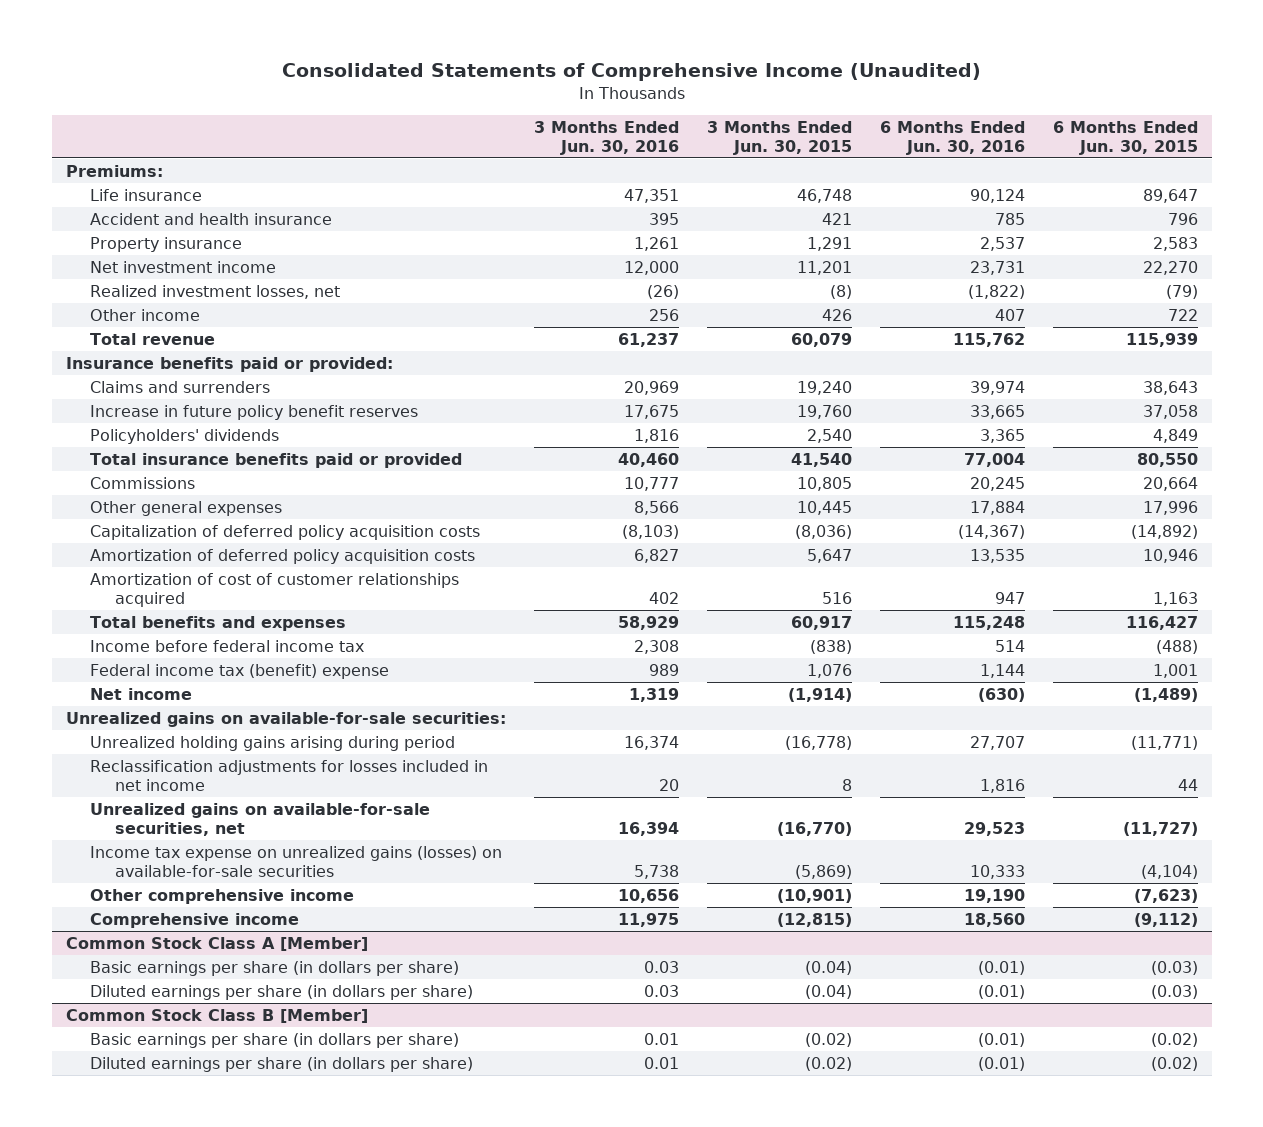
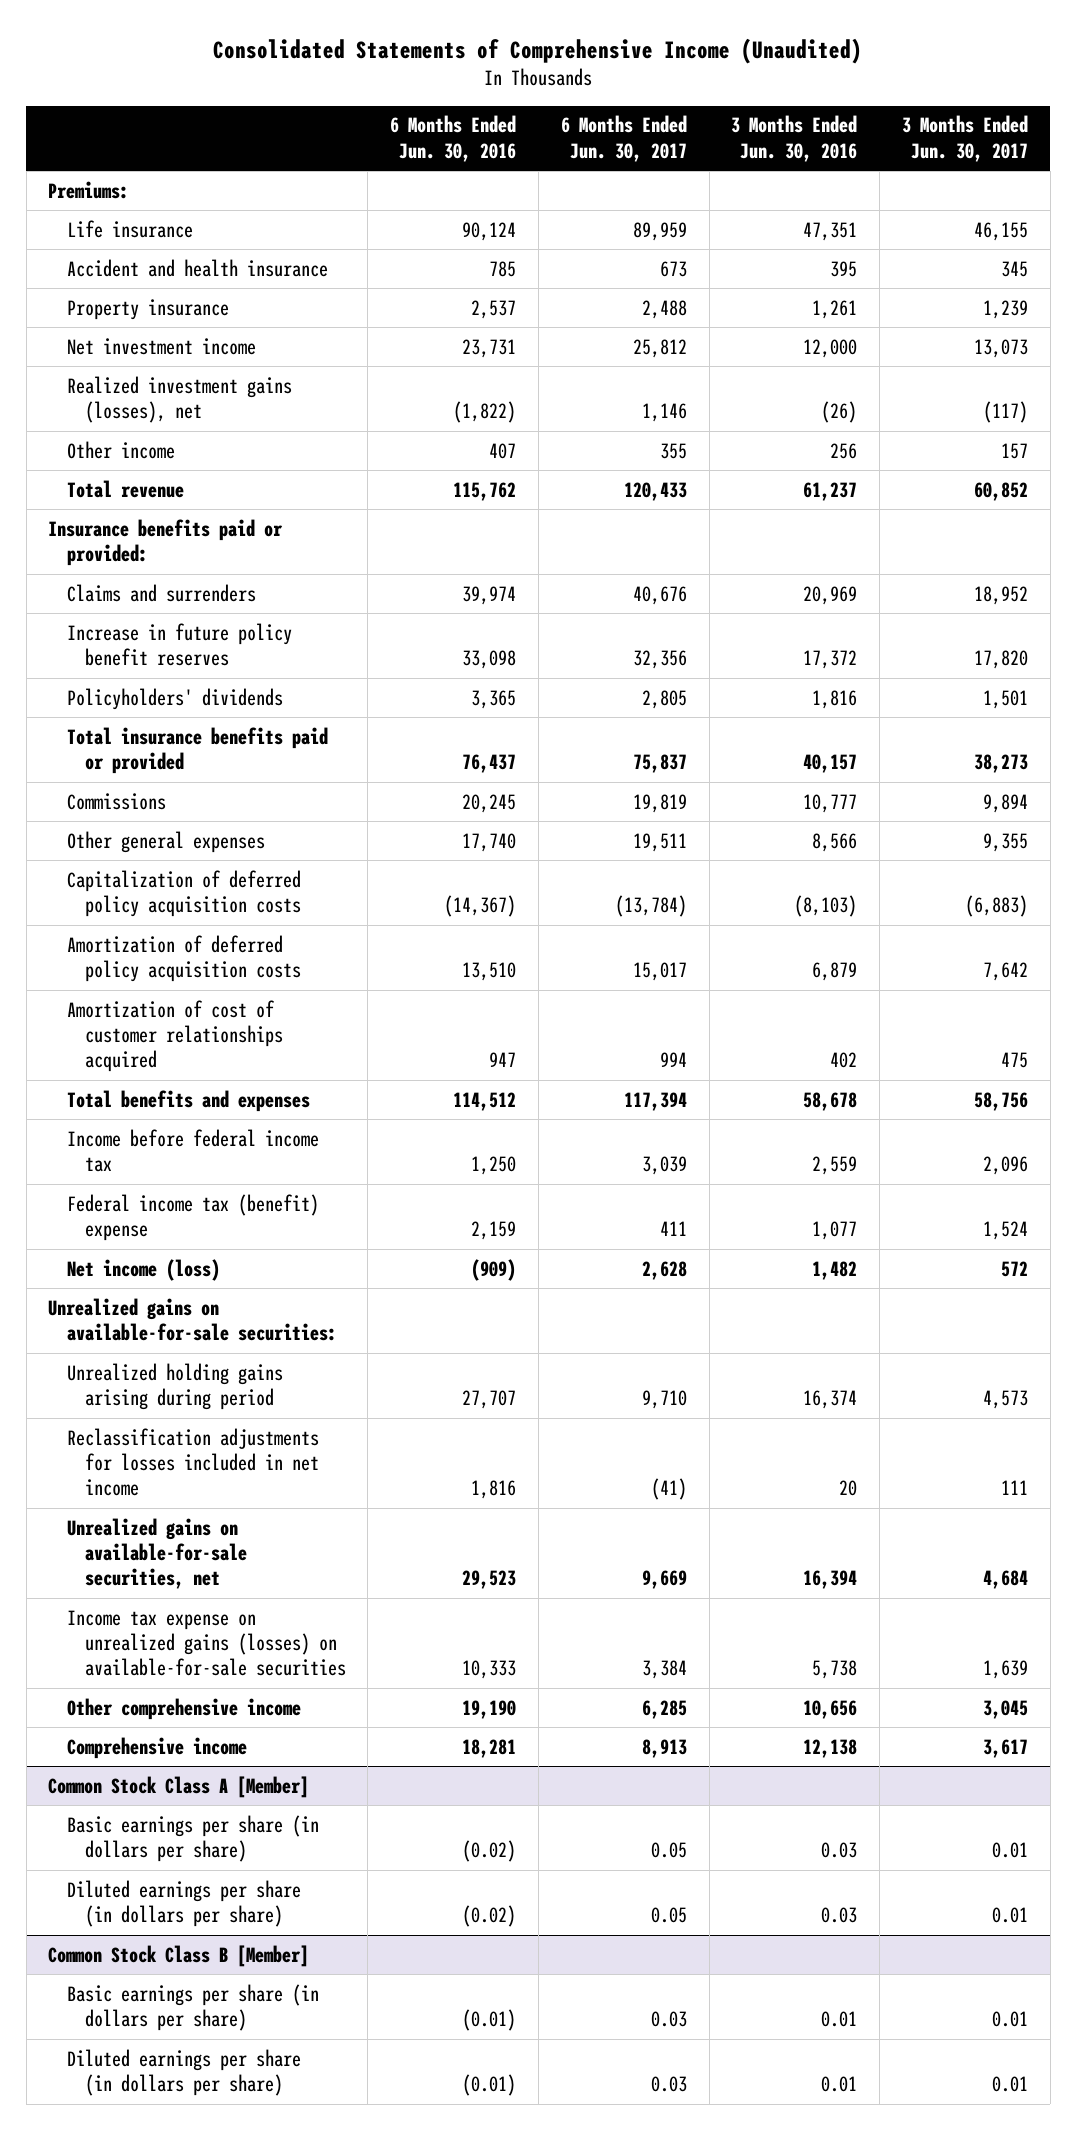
[706,120,852,155] 3 Months Ended Jun. 30, 2015 -> none
[1052,120,1198,155] 6 Months Ended Jun. 30, 2015 -> none
none -> [560,115,687,162] 6 Months Ended Jun. 30, 2017
none -> [902,115,1029,162] 3 Months Ended Jun. 30, 2017
[90,284,341,299] Realized investment losses, net -> [66,375,292,424] Realized investment gains (losses), net
[623,404,679,419] 17,675 -> [803,650,858,670] 17,372
[969,404,1025,419] 33,665 -> [462,650,517,670] 33,098
[617,452,679,467] 40,460 -> [803,754,858,774] 40,157
[963,452,1025,467] 77,004 -> [462,754,517,774] 76,437
[969,500,1025,515] 17,884 -> [462,832,517,852] 17,740
[633,548,679,563] 6,827 -> [812,962,858,982] 6,879
[969,548,1025,563] 13,535 -> [462,962,517,982] 13,510
[617,615,679,630] 58,929 -> [803,1091,858,1111] 58,678
[952,615,1025,630] 115,248 -> [453,1091,517,1111] 114,512
[633,639,679,654] 2,308 -> [812,1156,858,1176] 2,559
[994,639,1025,652] 514 -> [471,1156,517,1176] 1,250
[648,663,679,676] 989 -> [812,1221,858,1241] 1,077
[979,663,1025,678] 1,144 -> [471,1221,517,1241] 2,159
[90,687,193,700] Net income -> [66,1258,220,1281] Net income (loss)
[628,687,679,702] 1,319 -> [812,1260,858,1280] 1,482
[977,687,1025,702] (630) -> [471,1258,517,1281] (909)
[617,912,679,927] 11,975 -> [803,1738,858,1758] 12,138
[963,912,1025,927] 18,560 -> [462,1738,517,1758] 18,281
[977,960,1025,975] (0.01) -> [462,1840,517,1863] (0.02)
[977,984,1025,999] (0.01) -> [462,1905,517,1928] (0.02)

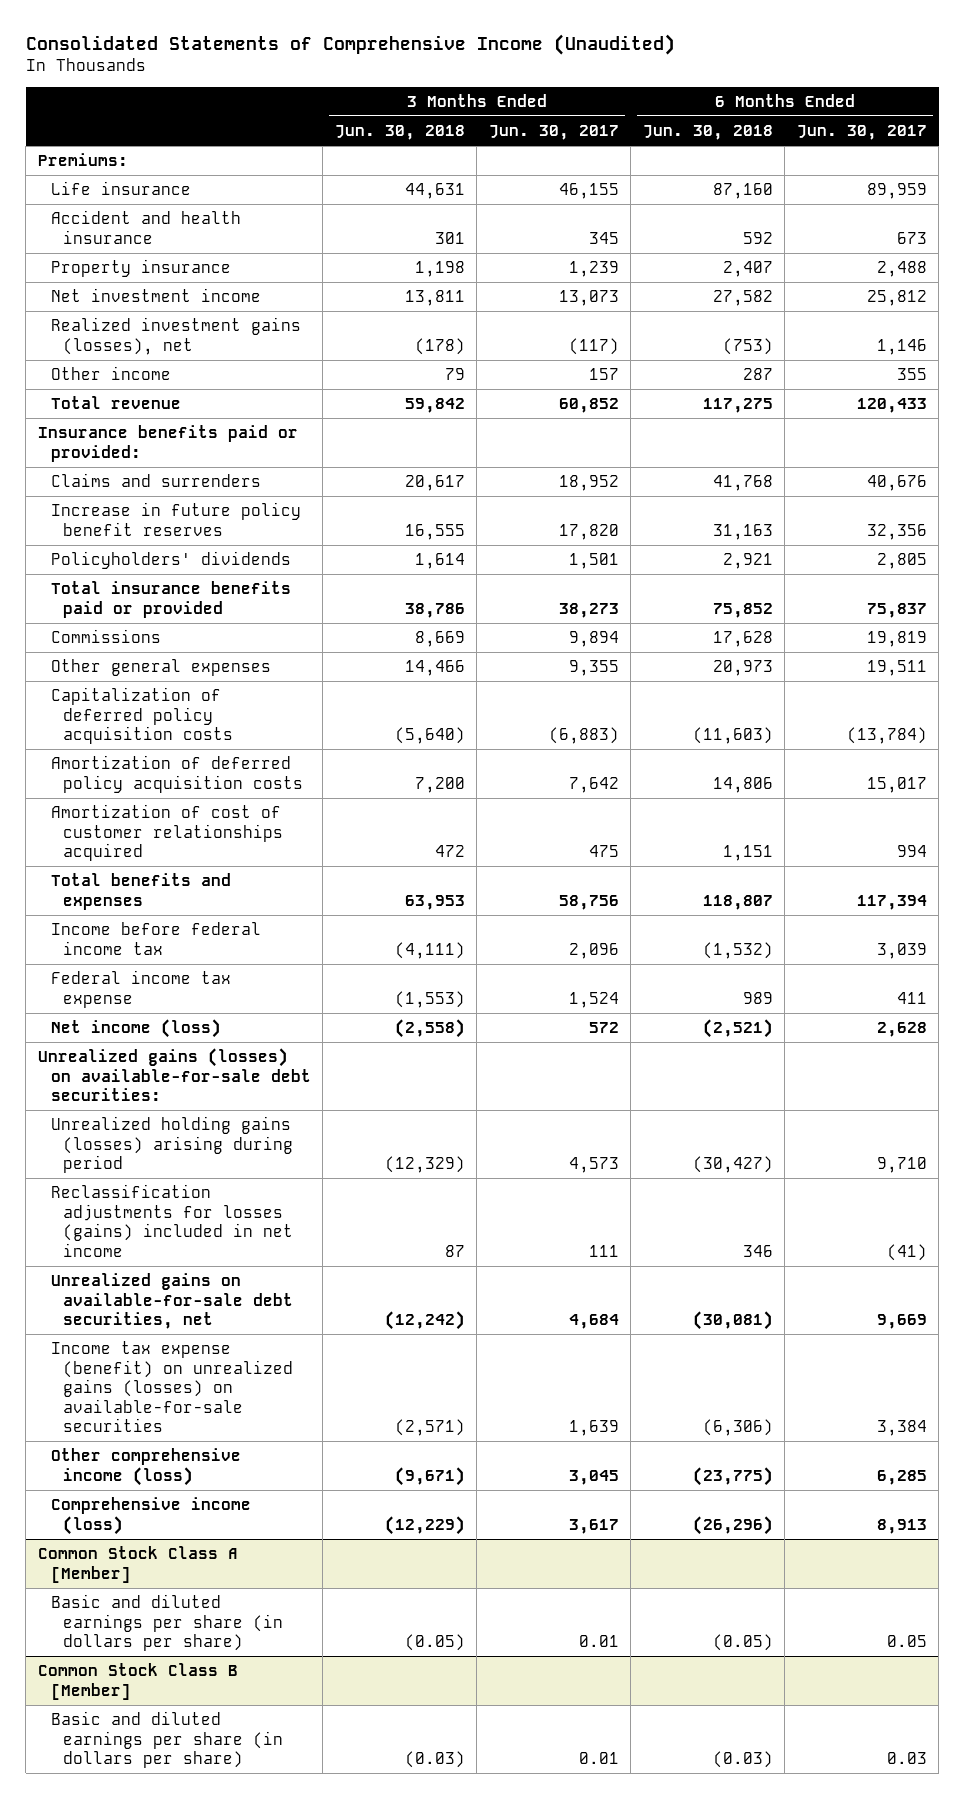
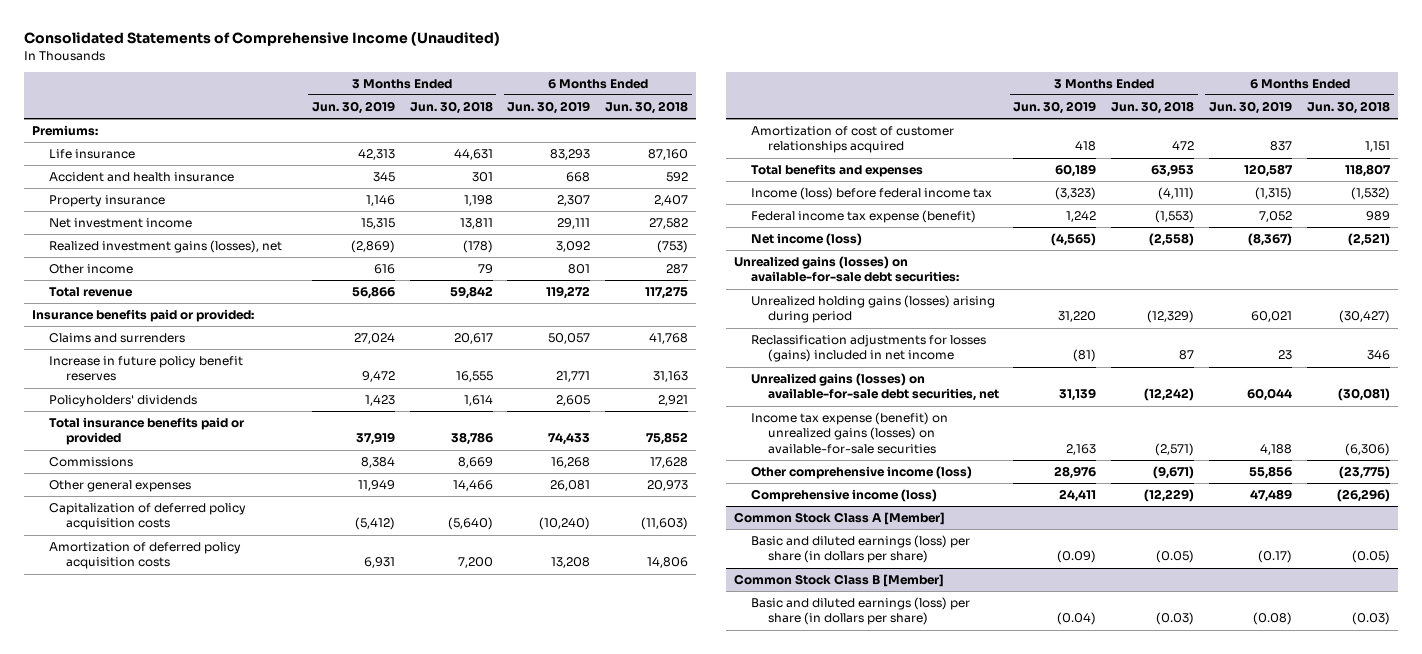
[488,124,619,140] Jun. 30, 2017 -> none
[796,124,927,140] Jun. 30, 2017 -> none
none -> [311,100,395,114] Jun. 30, 2019
none -> [507,100,591,114] Jun. 30, 2019
[50,922,261,955] Income before federal income tax -> [750,187,992,201] Income (loss) before federal income tax
[50,970,231,1008] Federal income tax expense -> [750,210,976,224] Federal income tax expense (benefit)
[50,1273,294,1330] Unrealized gains on available-for-sale debt securities, net -> [750,373,999,402] Unrealized gains (losses) on available-for-sale debt securities, net
[50,1594,284,1652] Basic and diluted earnings per share (in dollars per share) -> [750,535,970,564] Basic and diluted earnings (loss) per share (in dollars per share)
[50,1711,284,1769] Basic and diluted earnings per share (in dollars per share) -> [750,597,970,626] Basic and diluted earnings (loss) per share (in dollars per share)

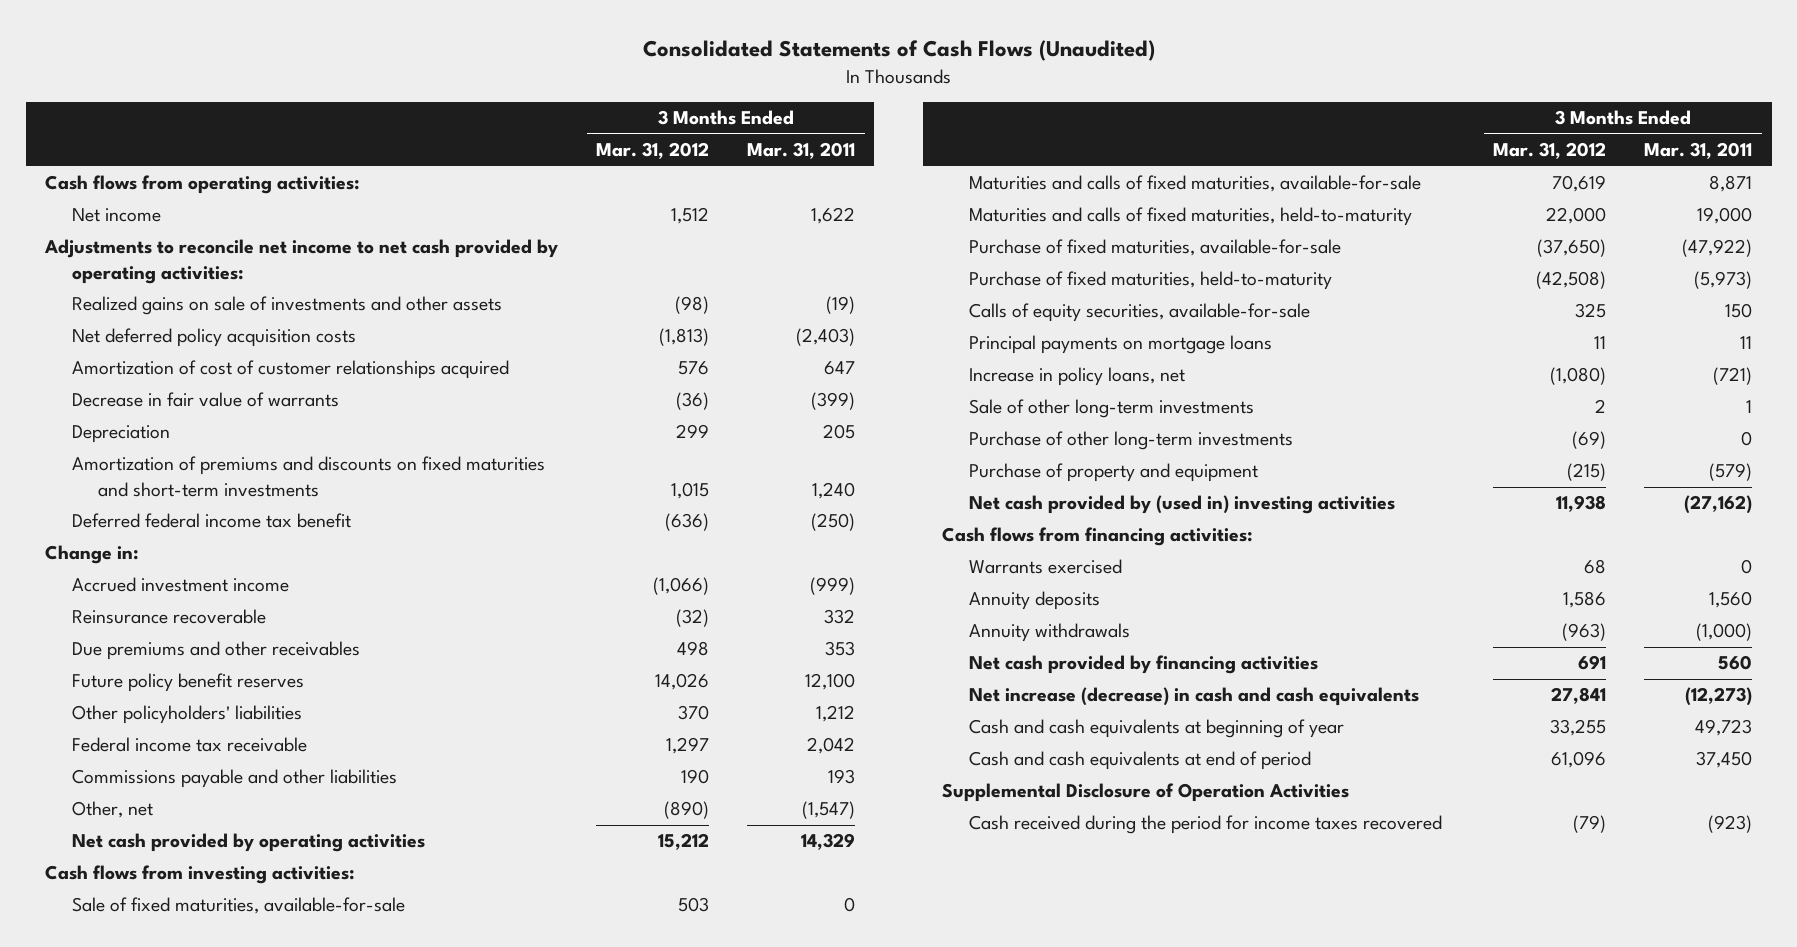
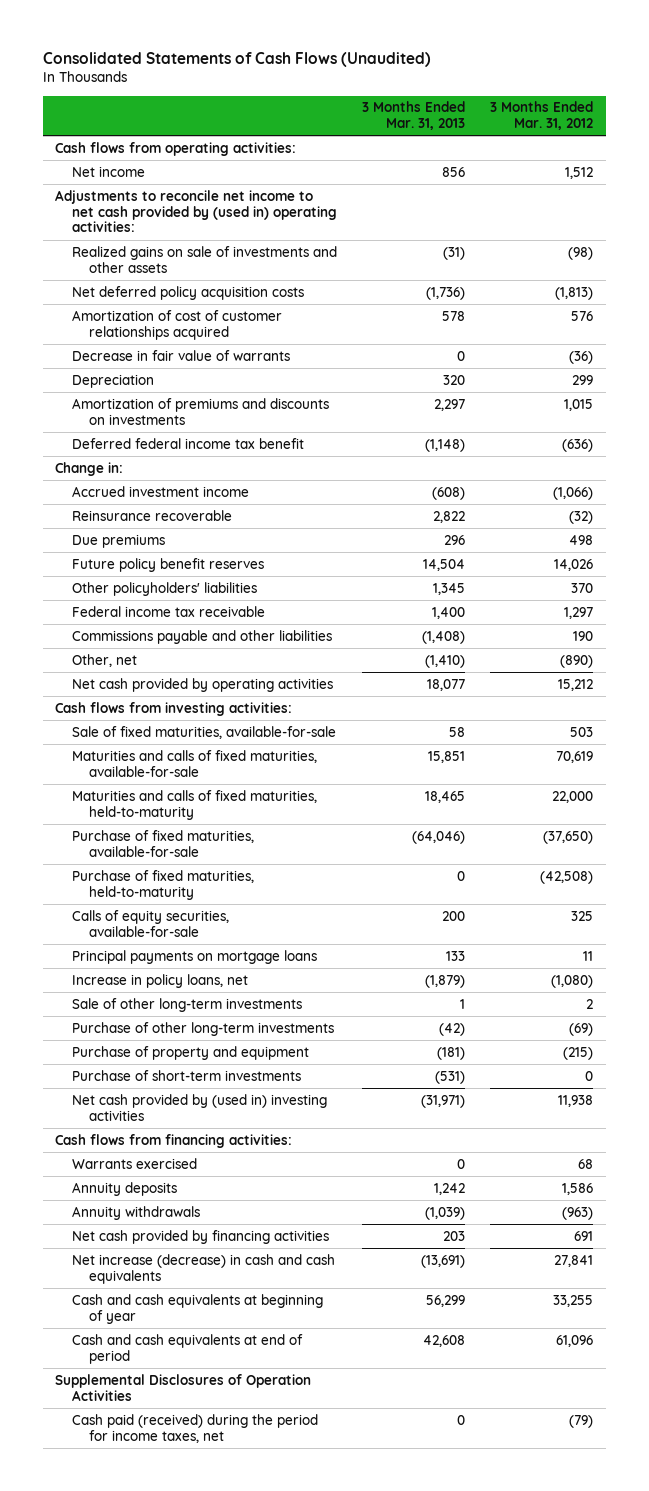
[747,142,856,160] Mar. 31, 2011 -> none
none -> [362,101,466,131] 3 Months Ended Mar. 31, 2013
[43,239,558,284] Adjustments to reconcile net income to net cash provided by operating activities: -> [55,189,338,233] Adjustments to reconcile net income to net cash provided by (used in) operating activities:
[71,456,545,497] Amortization of premiums and discounts on fixed maturities and short-term investments -> [72,397,330,425] Amortization of premiums and discounts on investments
[71,641,360,661] Due premiums and other receivables -> [72,533,166,548] Due premiums
none -> [72,1069,302,1081] Purchase of short-term investments
[942,783,1350,803] Supplemental Disclosure of Operation Activities -> [55,1373,312,1401] Supplemental Disclosures of Operation Activities
[968,815,1442,835] Cash received during the period for income taxes recovered -> [72,1413,319,1443] Cash paid (received) during the period for income taxes, net

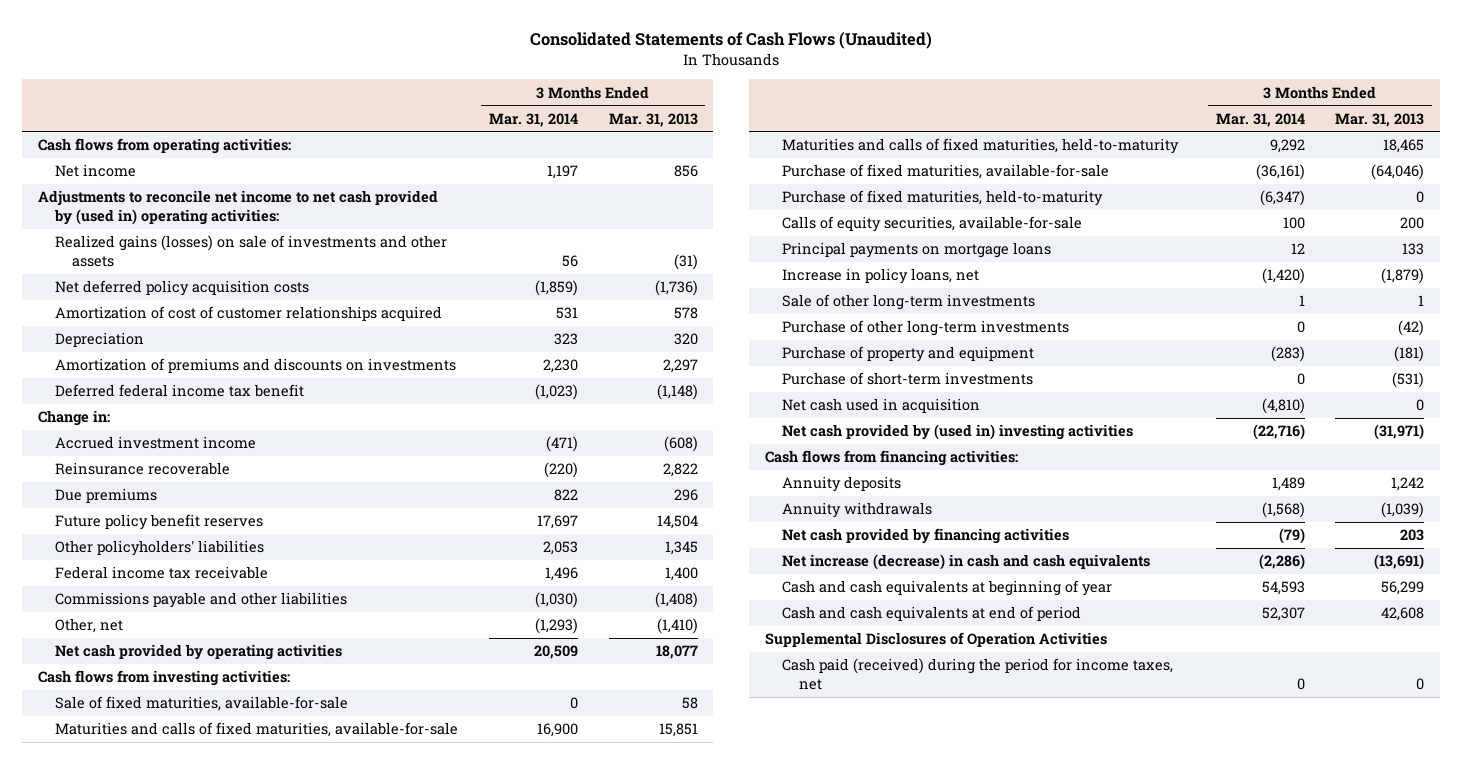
[490,101,594,131] 3 Months Ended Mar. 31, 2012 -> none
none -> [488,112,578,127] Mar. 31, 2014
[72,245,338,273] Realized gains on sale of investments and other assets -> [54,235,447,268] Realized gains (losses) on sale of investments and other assets
[72,349,291,361] Decrease in fair value of warrants -> none
none -> [781,398,980,414] Net cash used in acquisition
[72,1157,198,1169] Warrants exercised -> none

